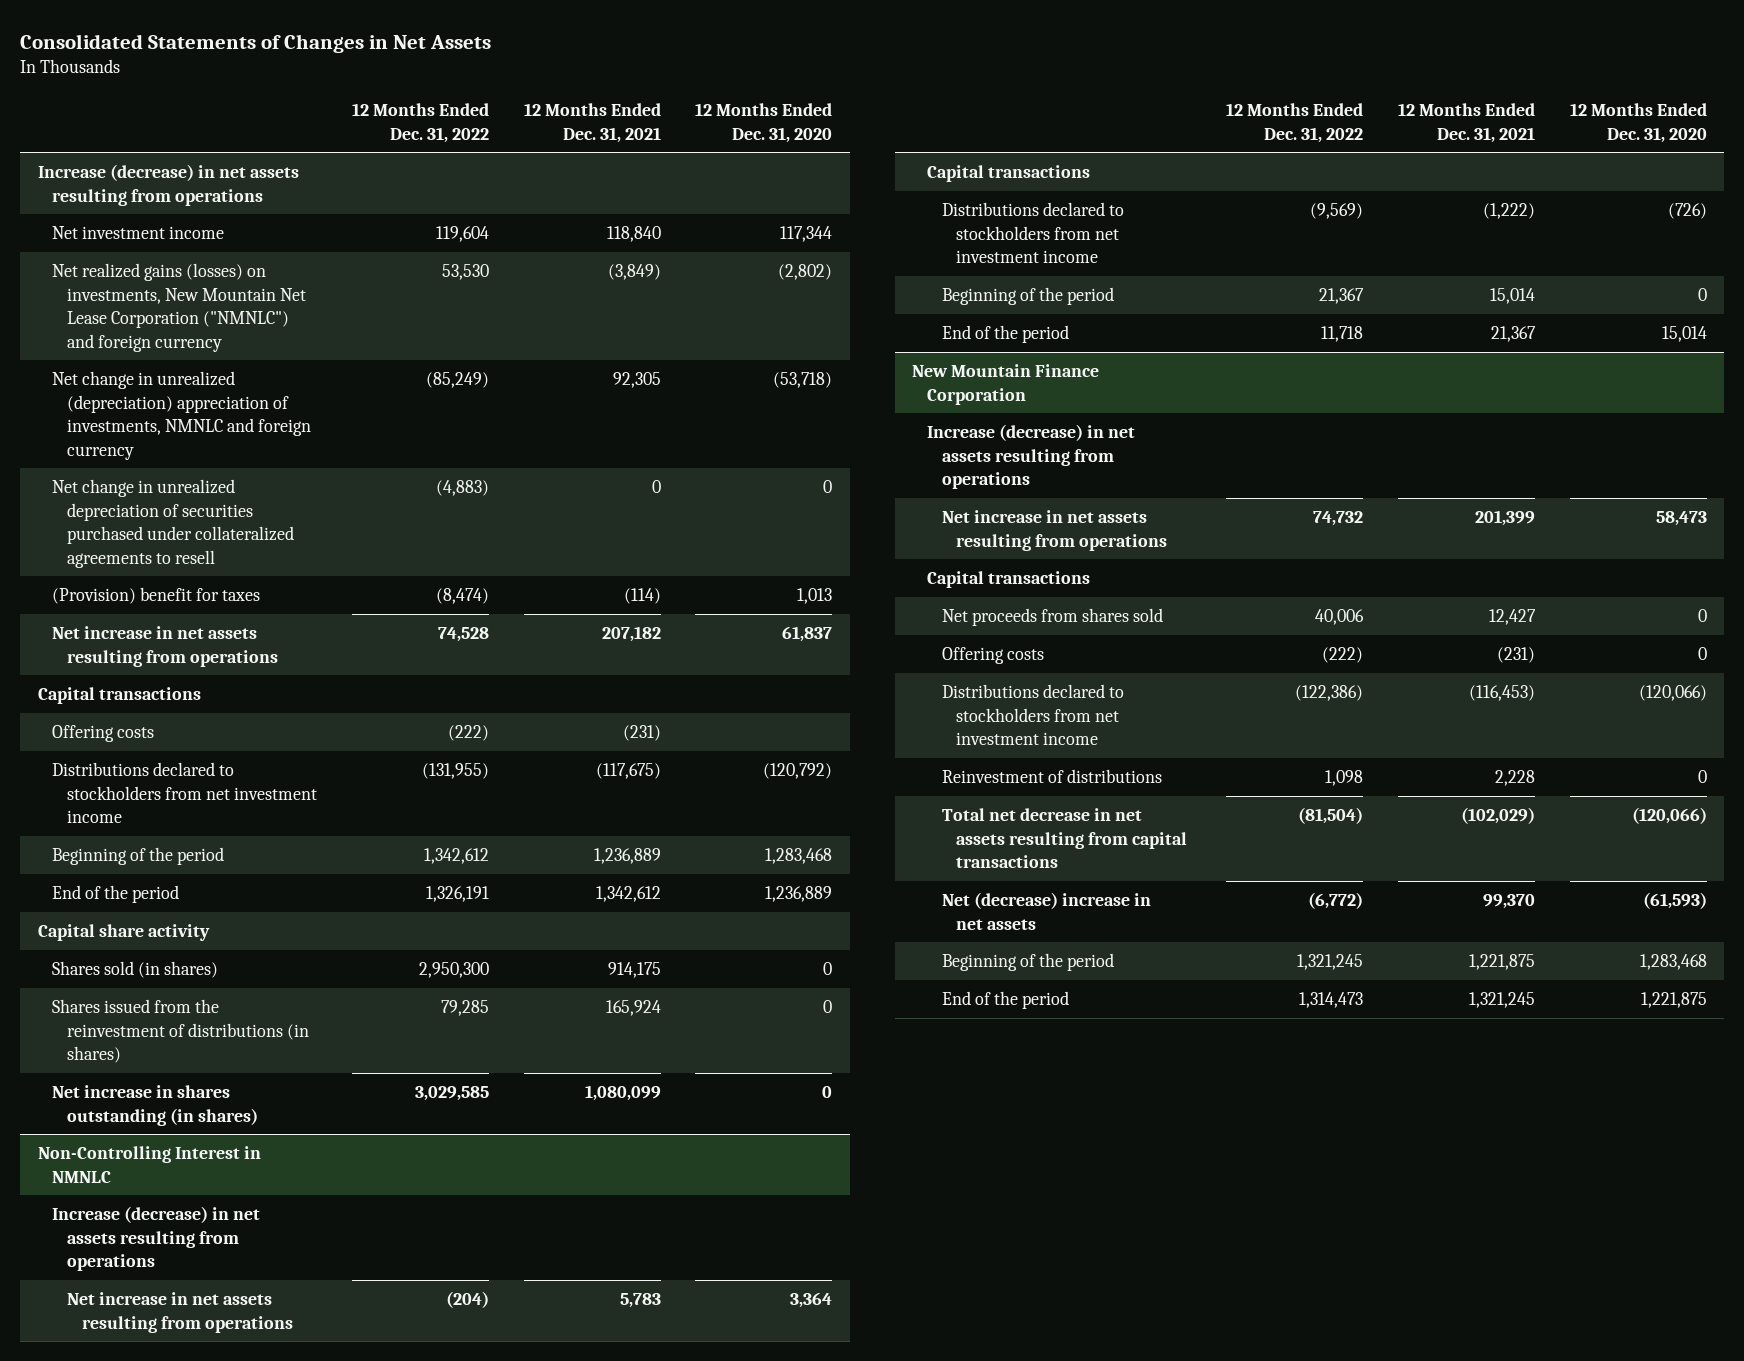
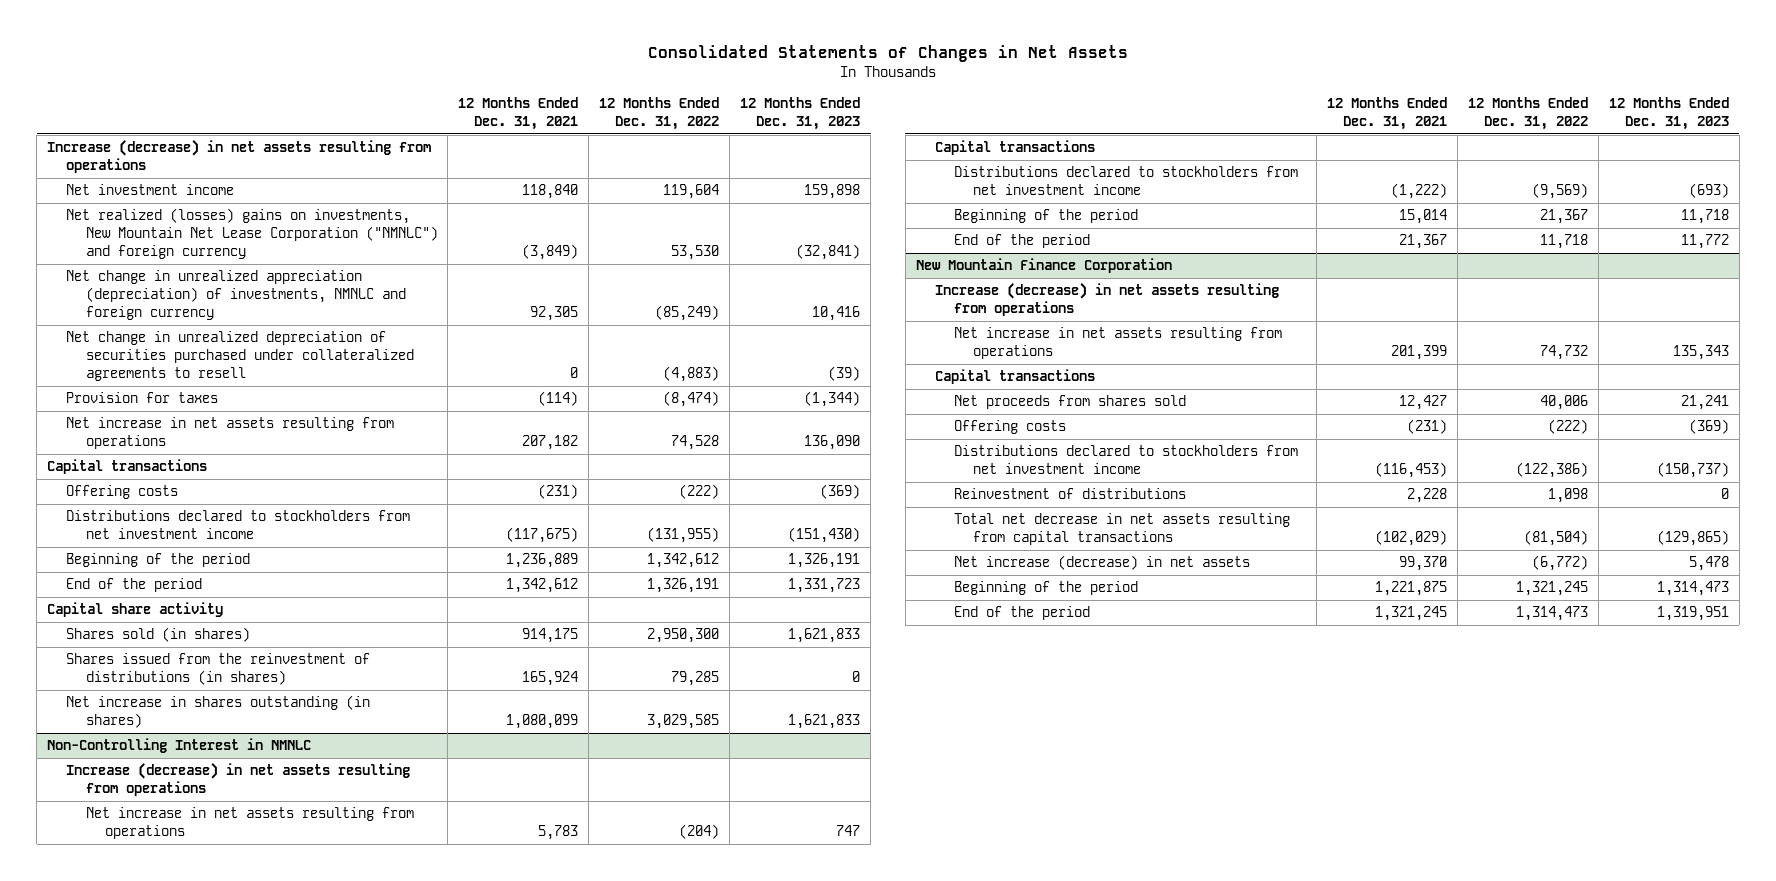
[695,103,833,143] 12 Months Ended Dec. 31, 2020 -> none
none -> [740,97,861,131] 12 Months Ended Dec. 31, 2023
[52,263,307,352] Net realized gains (losses) on investments, New Mountain Net Lease Corporation ("NMNLC") and foreign currency -> [66,208,438,260] Net realized (losses) gains on investments, New Mountain Net Lease Corporation ("NMNLC") and foreign currency
[52,371,312,460] Net change in unrealized (depreciation) appreciation of investments, NMNLC and foreign currency -> [66,270,406,321] Net change in unrealized appreciation (depreciation) of investments, NMNLC and foreign currency
[52,587,261,605] (Provision) benefit for taxes -> [66,392,219,404] Provision for taxes
[941,892,1151,930] Net (decrease) increase in net assets -> [954,555,1251,571] Net increase (decrease) in net assets

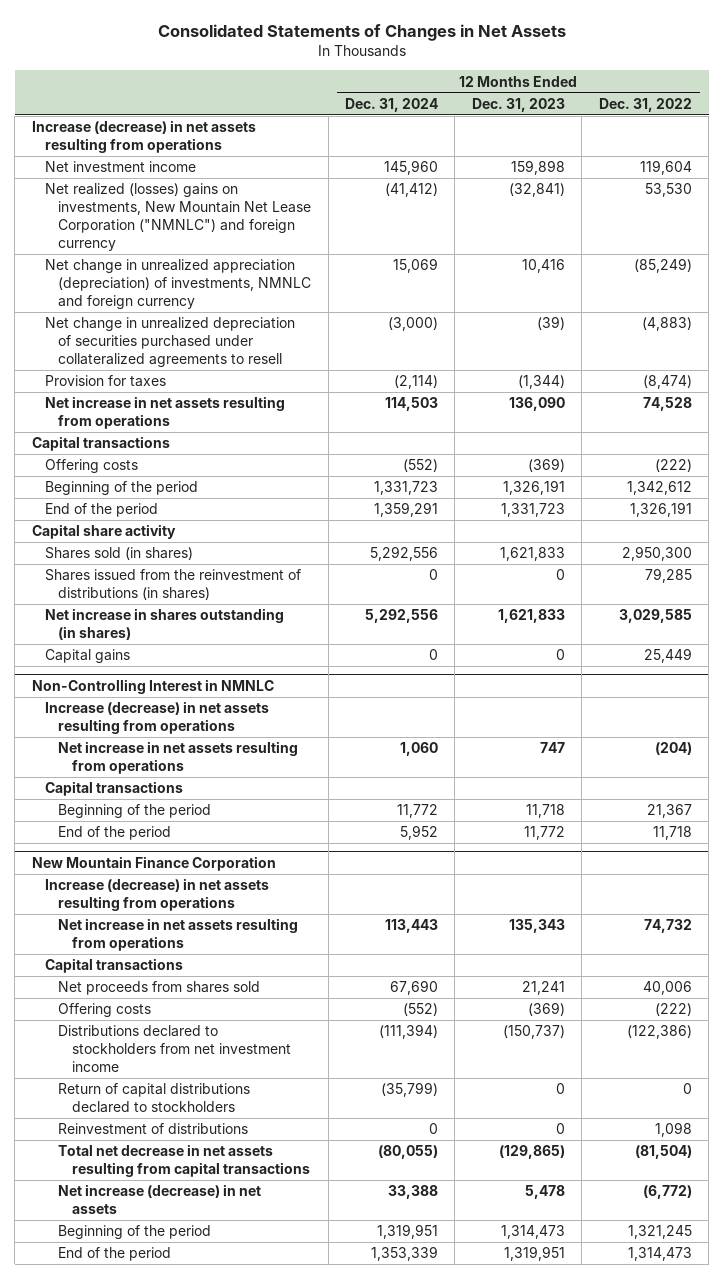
[458,97,579,131] 12 Months Ended Dec. 31, 2021 -> none
none -> [345,97,439,112] Dec. 31, 2024
[66,510,411,540] Distributions declared to stockholders from net investment income -> none
none -> [45,649,131,664] Capital gains
[954,166,1299,196] Distributions declared to stockholders from net investment income -> none
none -> [58,1083,251,1114] Return of capital distributions declared to stockholders

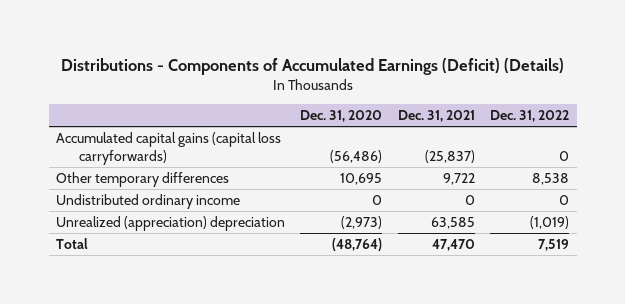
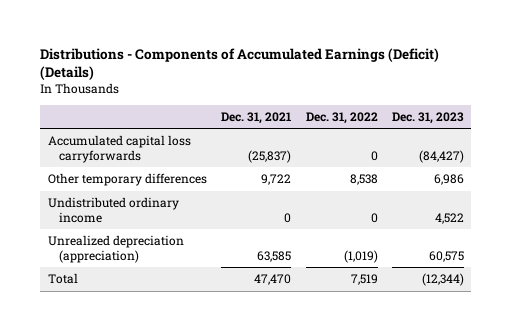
[300,110,383,123] Dec. 31, 2020 -> none
none -> [392,111,465,124] Dec. 31, 2023
[56,131,282,165] Accumulated capital gains (capital loss carryforwards) -> [47,135,191,163] Accumulated capital loss carryforwards
[56,215,286,231] Unrealized (appreciation) depreciation -> [47,235,184,263] Unrealized depreciation (appreciation)

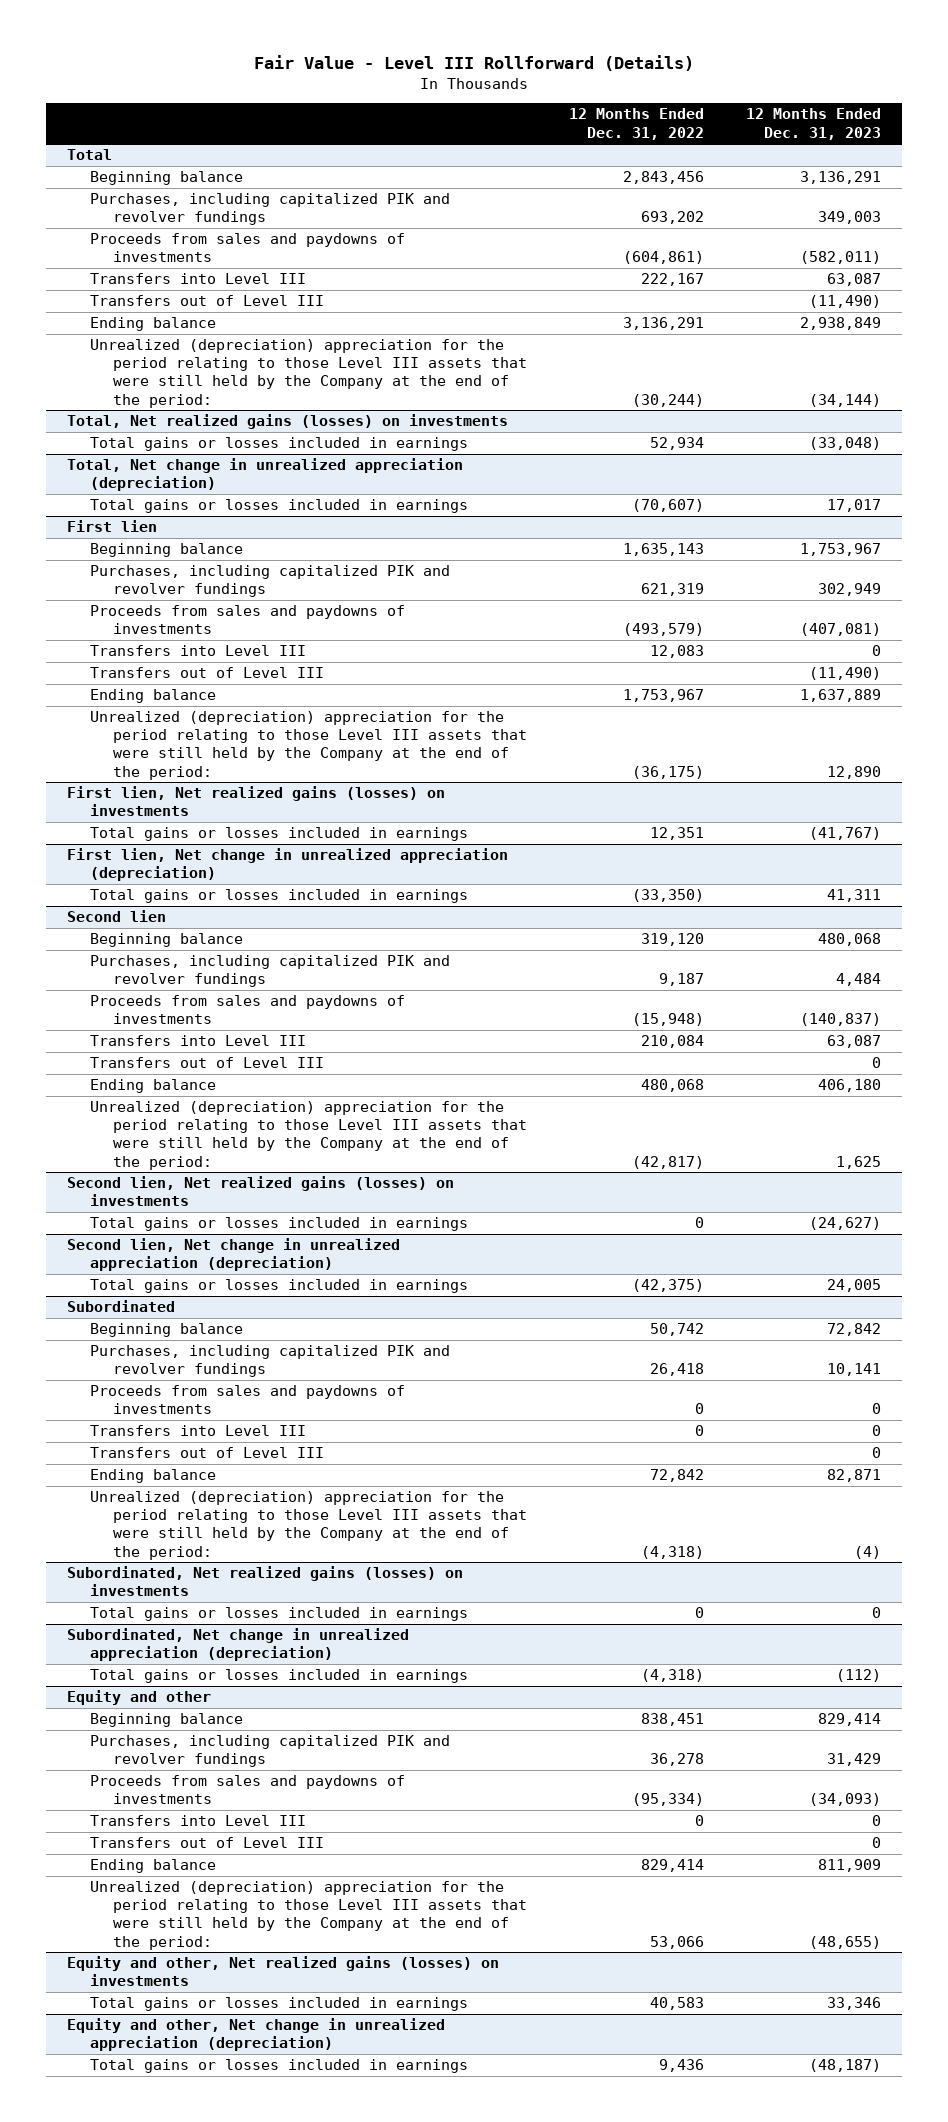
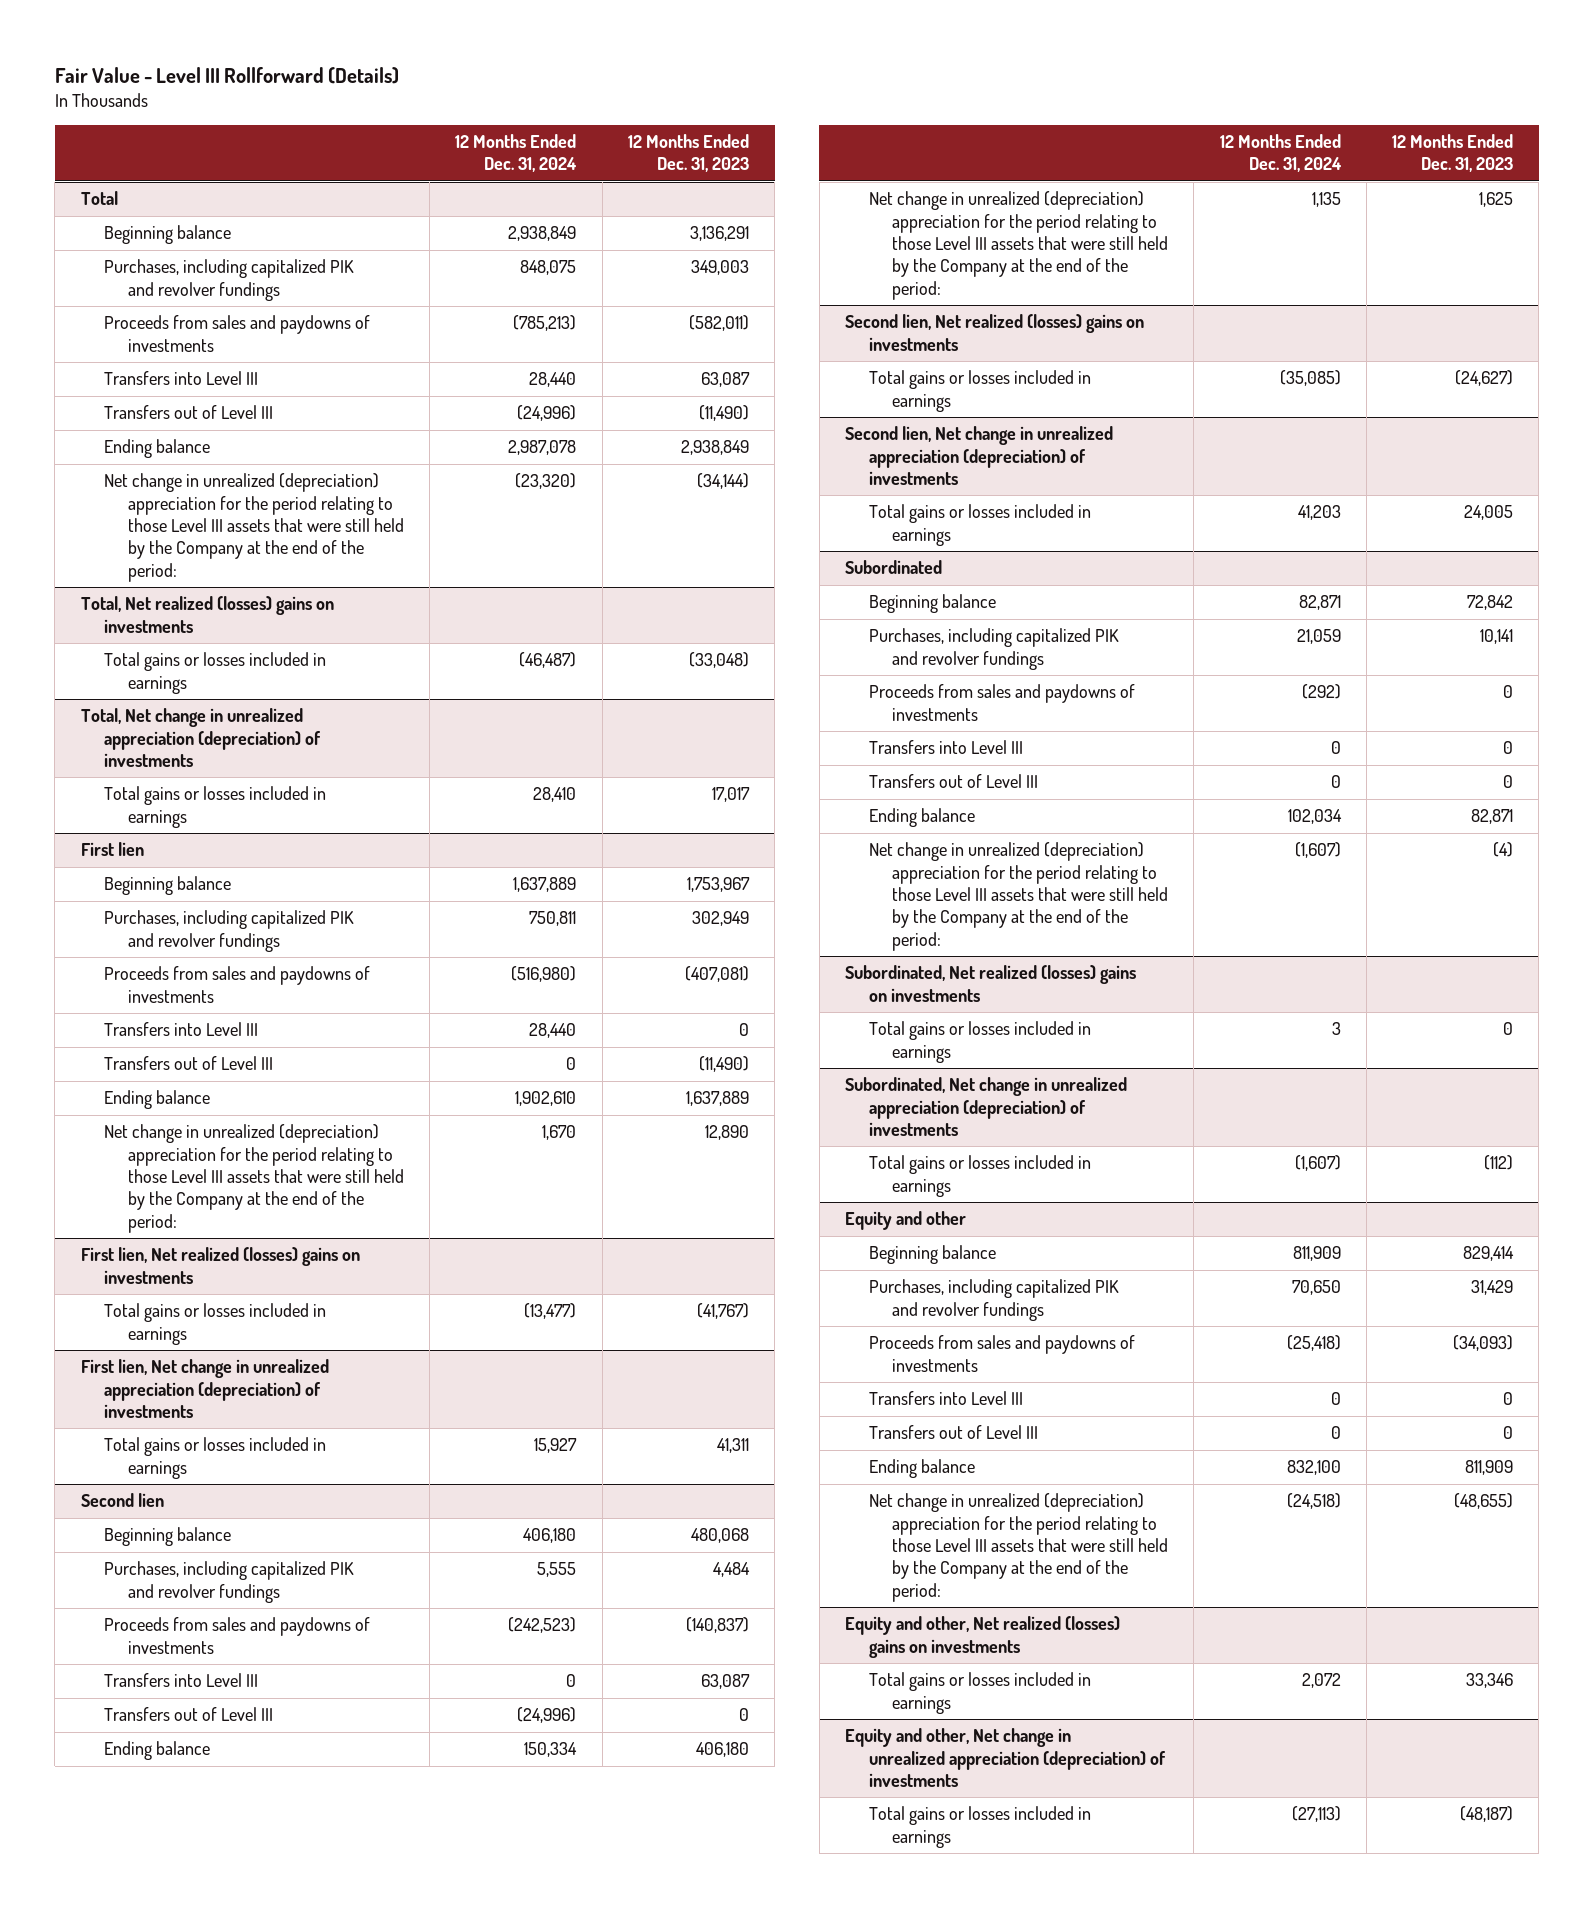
[569,108,705,140] 12 Months Ended Dec. 31, 2022 -> none
none -> [455,134,578,173] 12 Months Ended Dec. 31, 2024
[90,339,528,408] Unrealized (depreciation) appreciation for the period relating to those Level III assets that were still held by the Company at the end of the period: -> [104,473,404,582] Net change in unrealized (depreciation) appreciation for the period relating to those Level III assets that were still held by the Company at the end of the period:
[67,414,509,430] Total, Net realized gains (losses) on investments -> [80,596,334,633] Total, Net realized (losses) gains on investments
[67,458,464,492] Total, Net change in unrealized appreciation (depreciation) -> [80,708,322,768] Total, Net change in unrealized appreciation (depreciation) of investments
[90,711,528,780] Unrealized (depreciation) appreciation for the period relating to those Level III assets that were still held by the Company at the end of the period: -> [104,1124,404,1233] Net change in unrealized (depreciation) appreciation for the period relating to those Level III assets that were still held by the Company at the end of the period:
[67,786,446,817] First lien, Net realized gains (losses) on investments -> [80,1247,360,1284] First lien, Net realized (losses) gains on investments
[67,848,509,882] First lien, Net change in unrealized appreciation (depreciation) -> [80,1359,329,1419] First lien, Net change in unrealized appreciation (depreciation) of investments
[90,1101,528,1170] Unrealized (depreciation) appreciation for the period relating to those Level III assets that were still held by the Company at the end of the period: -> [868,191,1169,300] Net change in unrealized (depreciation) appreciation for the period relating to those Level III assets that were still held by the Company at the end of the period:
[67,1176,455,1207] Second lien, Net realized gains (losses) on investments -> [845,314,1145,351] Second lien, Net realized (losses) gains on investments
[67,1238,401,1272] Second lien, Net change in unrealized appreciation (depreciation) -> [845,426,1114,486] Second lien, Net change in unrealized appreciation (depreciation) of investments
[90,1491,528,1560] Unrealized (depreciation) appreciation for the period relating to those Level III assets that were still held by the Company at the end of the period: -> [868,842,1169,951] Net change in unrealized (depreciation) appreciation for the period relating to those Level III assets that were still held by the Company at the end of the period:
[67,1566,464,1597] Subordinated, Net realized gains (losses) on investments -> [845,965,1137,1002] Subordinated, Net realized (losses) gains on investments
[67,1628,410,1662] Subordinated, Net change in unrealized appreciation (depreciation) -> [845,1077,1128,1137] Subordinated, Net change in unrealized appreciation (depreciation) of investments
[90,1881,528,1950] Unrealized (depreciation) appreciation for the period relating to those Level III assets that were still held by the Company at the end of the period: -> [868,1493,1169,1602] Net change in unrealized (depreciation) appreciation for the period relating to those Level III assets that were still held by the Company at the end of the period:
[67,1956,500,1987] Equity and other, Net realized gains (losses) on investments -> [845,1616,1121,1658] Equity and other, Net realized (losses) gains on investments
[67,2018,446,2052] Equity and other, Net change in unrealized appreciation (depreciation) -> [845,1728,1166,1788] Equity and other, Net change in unrealized appreciation (depreciation) of investments

